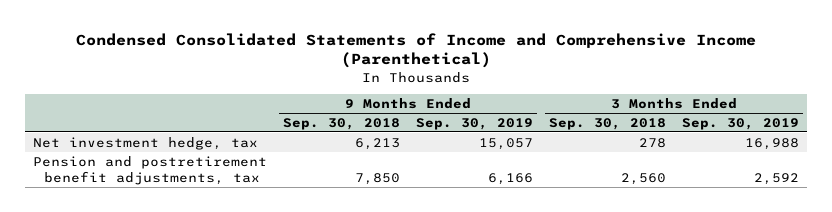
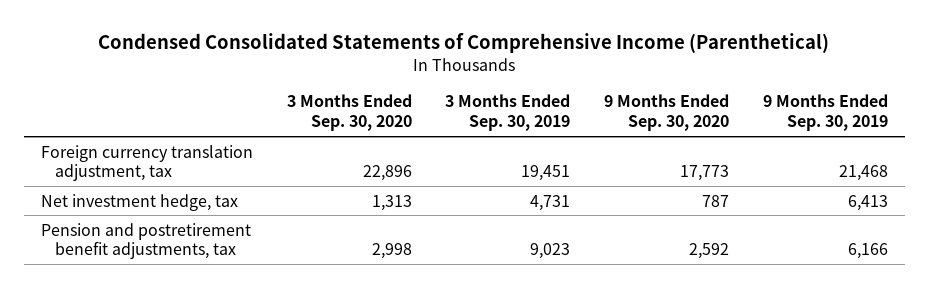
[76,32,757,69] Condensed Consolidated Statements of Income and Comprehensive Income (Parenthetical) -> [98,32,830,53] Condensed Consolidated Statements of Comprehensive Income (Parenthetical)
[283,117,401,130] Sep. 30, 2018 -> none
[549,117,667,130] Sep. 30, 2018 -> none
none -> [286,94,412,132] 3 Months Ended Sep. 30, 2020
none -> [604,94,730,132] 9 Months Ended Sep. 30, 2020
none -> [40,144,253,182] Foreign currency translation adjustment, tax
[479,137,534,150] 15,057 -> [848,194,889,211] 6,413
[745,137,800,150] 16,988 -> [530,194,571,211] 4,731
[754,172,800,185] 2,592 -> [530,243,571,260] 9,023

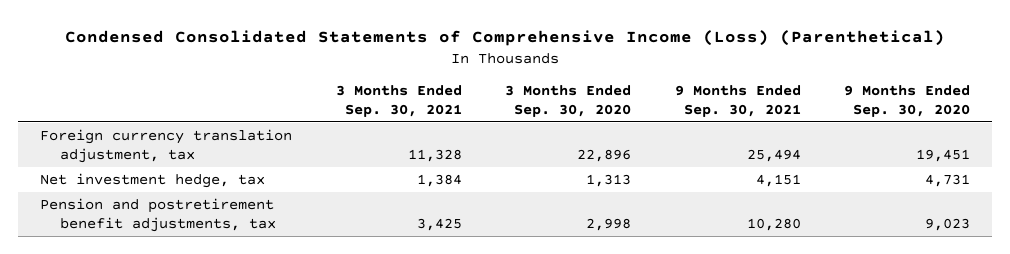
[98,32,830,53] Condensed Consolidated Statements of Comprehensive Income (Parenthetical) -> [65,30,946,47] Condensed Consolidated Statements of Comprehensive Income (Loss) (Parenthetical)
[445,94,571,132] 3 Months Ended Sep. 30, 2019 -> none
[763,94,889,132] 9 Months Ended Sep. 30, 2019 -> none
none -> [335,85,462,117] 3 Months Ended Sep. 30, 2021
none -> [674,85,801,117] 9 Months Ended Sep. 30, 2021
[680,165,730,182] 17,773 -> [916,148,971,162] 19,451
[702,194,730,207] 787 -> [925,174,971,188] 4,731
[689,243,730,260] 2,592 -> [925,217,971,231] 9,023

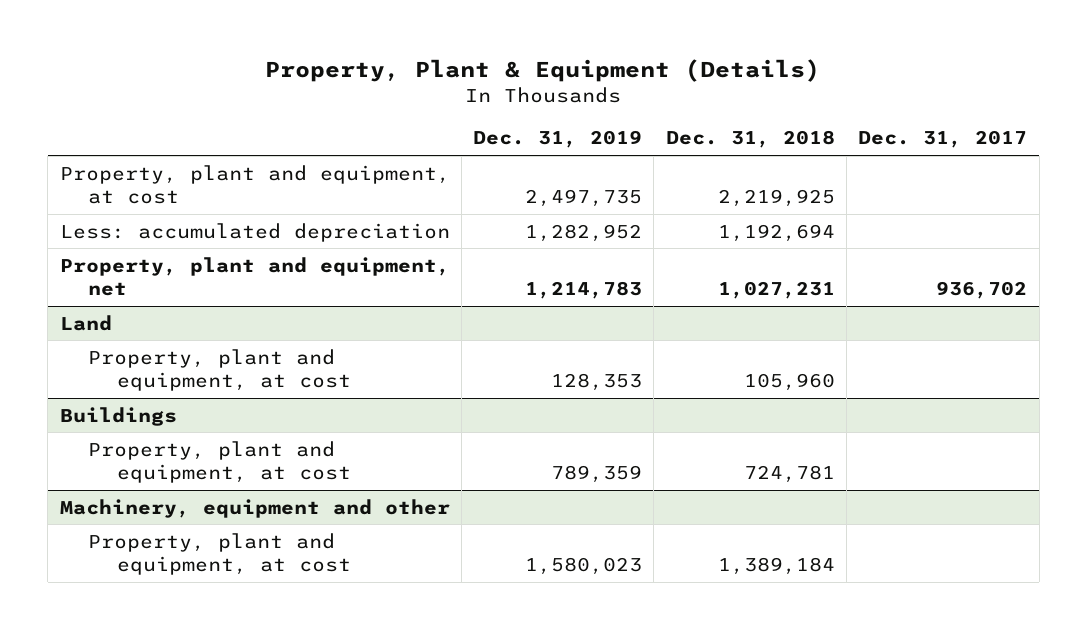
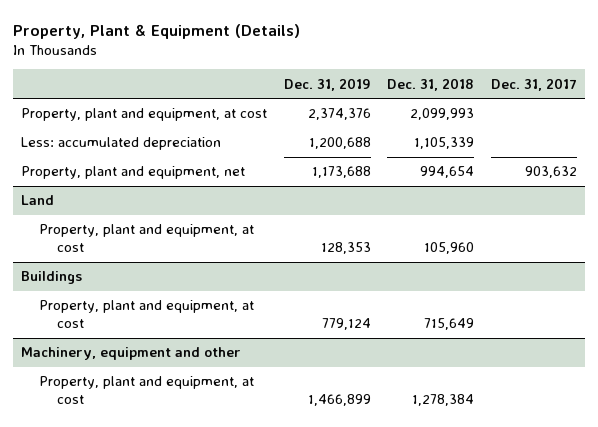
[525,188,643,207] 2,497,735 -> [307,108,371,121] 2,374,376
[717,188,835,207] 2,219,925 -> [410,108,475,121] 2,099,993
[525,223,643,242] 1,282,952 -> [308,137,371,150] 1,200,688
[717,223,835,242] 1,192,694 -> [414,137,475,150] 1,105,339
[525,280,643,299] 1,214,783 -> [311,166,371,179] 1,173,688
[717,280,835,299] 1,027,231 -> [420,166,475,179] 994,654
[936,280,1028,299] 936,702 -> [524,166,577,179] 903,632
[551,464,643,483] 789,359 -> [321,318,371,331] 779,124
[743,464,835,483] 724,781 -> [424,318,475,331] 715,649
[525,556,643,575] 1,580,023 -> [307,394,371,407] 1,466,899
[717,556,835,575] 1,389,184 -> [412,394,475,407] 1,278,384

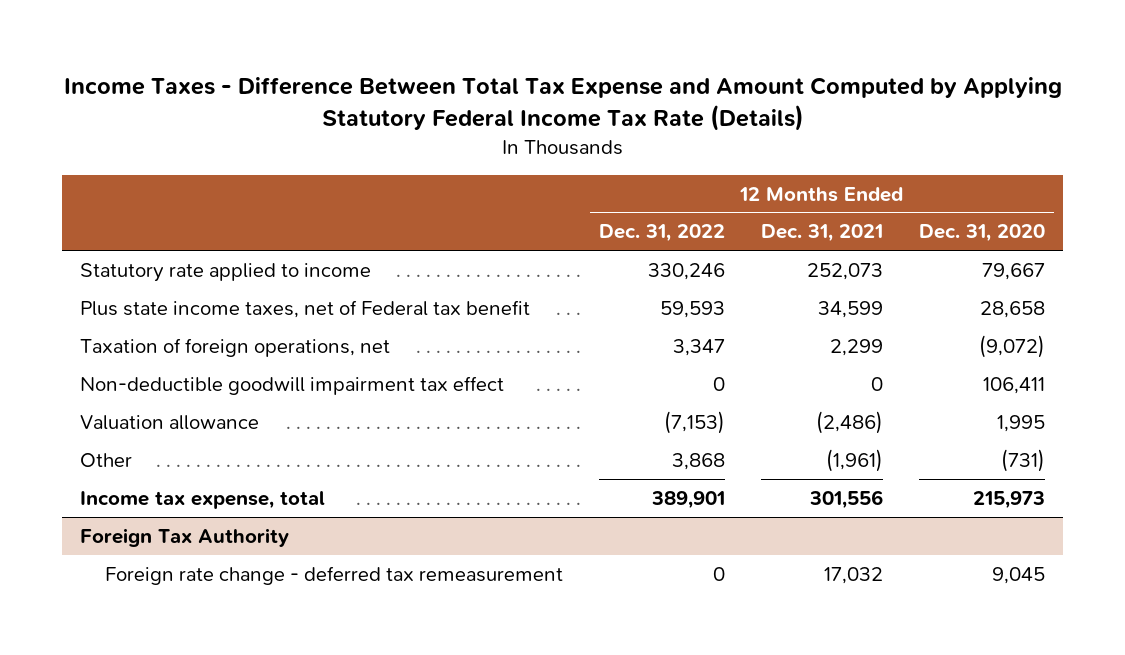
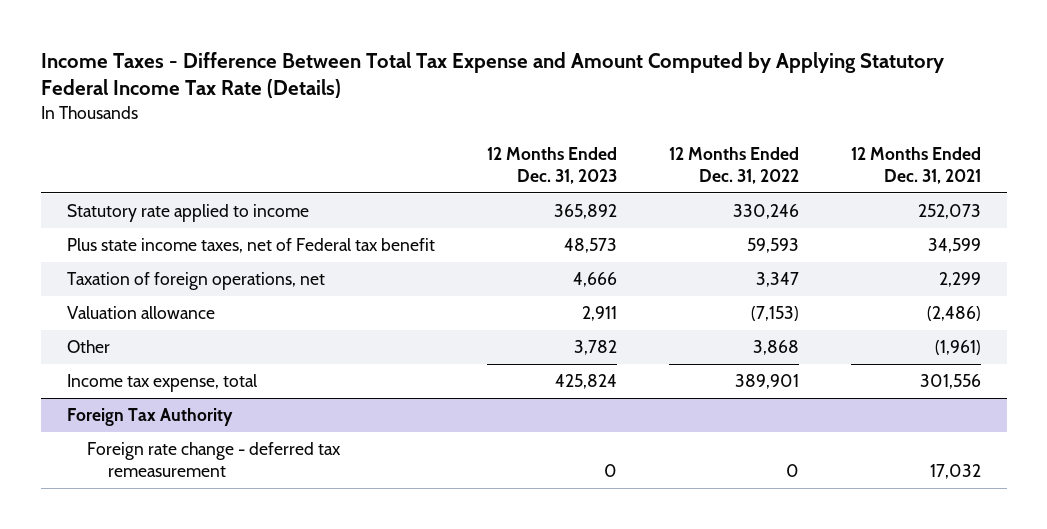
[919,224,1046,243] Dec. 31, 2020 -> none
none -> [486,146,617,184] 12 Months Ended Dec. 31, 2023
[80,375,505,395] Non-deductible goodwill impairment tax effect -> none

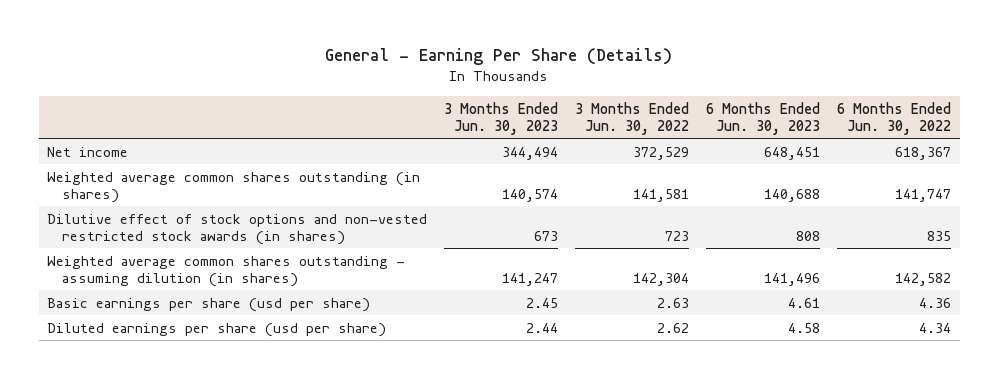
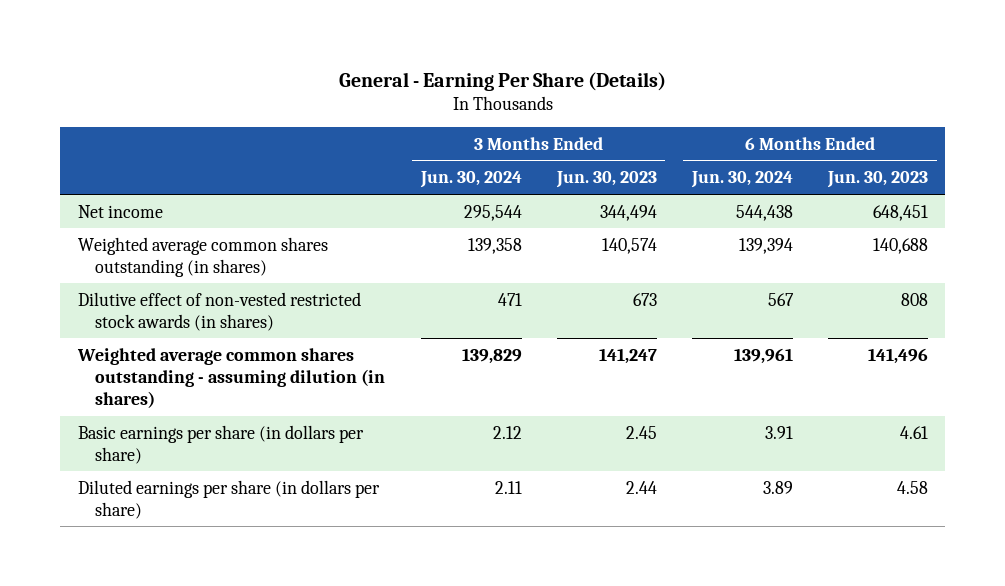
[575,101,690,135] 3 Months Ended Jun. 30, 2022 -> none
[837,101,952,135] 6 Months Ended Jun. 30, 2022 -> none
none -> [419,171,522,189] Jun. 30, 2024
none -> [690,171,793,189] Jun. 30, 2024
[47,213,428,245] Dilutive effect of stock options and non-vested restricted stock awards (in shares) -> [77,291,361,331] Dilutive effect of non-vested restricted stock awards (in shares)
[47,297,371,312] Basic earnings per share (usd per share) -> [77,424,364,464] Basic earnings per share (in dollars per share)
[47,322,387,337] Diluted earnings per share (usd per share) -> [77,479,380,519] Diluted earnings per share (in dollars per share)

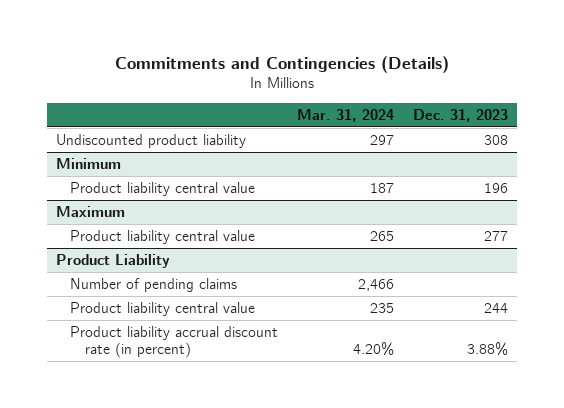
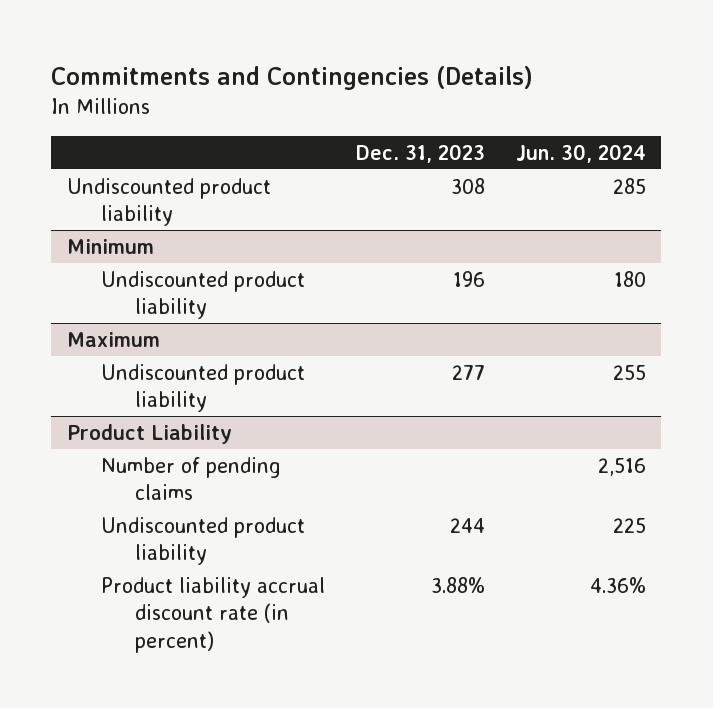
[297,108,395,122] Mar. 31, 2024 -> none
none -> [515,143,646,163] Jun. 30, 2024
[70,181,256,196] Product liability central value -> [101,270,306,320] Undiscounted product liability
[70,229,256,244] Product liability central value -> [101,363,306,413] Undiscounted product liability
[70,301,256,316] Product liability central value -> [101,516,306,566] Undiscounted product liability

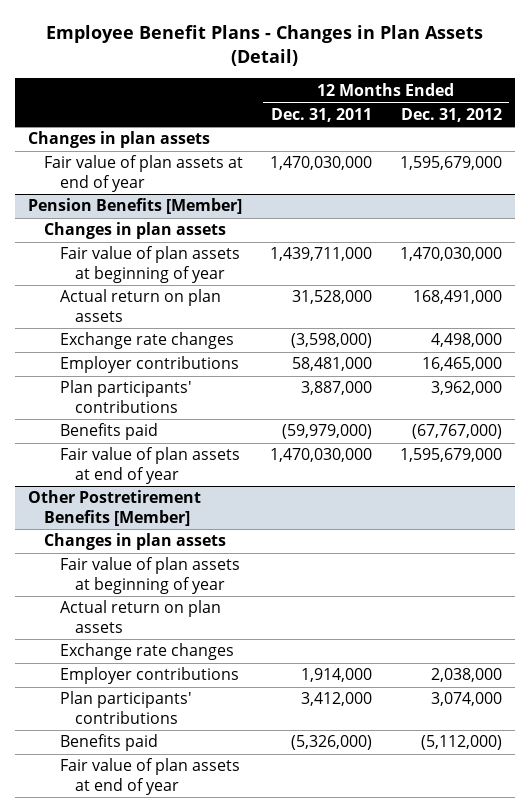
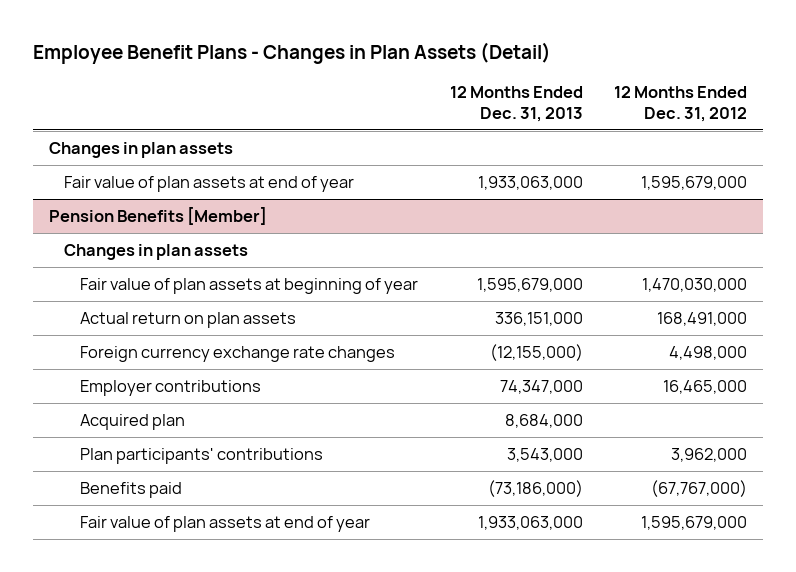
[271,107,373,122] Dec. 31, 2011 -> none
none -> [449,86,583,122] 12 Months Ended Dec. 31, 2013
[59,332,234,350] Exchange rate changes -> [79,345,395,362] Foreign currency exchange rate changes
none -> [79,413,185,430] Acquired plan
[28,490,202,526] Other Postretirement Benefits [Member] -> none
[43,533,226,551] Changes in plan assets -> none
[59,557,240,594] Fair value of plan assets at beginning of year -> none
[59,600,221,633] Actual return on plan assets -> none
[59,643,234,661] Exchange rate changes -> none
[59,667,239,685] Employer contributions -> none
[59,691,192,724] Plan participants' contributions -> none
[59,734,158,752] Benefits paid -> none
[59,758,240,795] Fair value of plan assets at end of year -> none

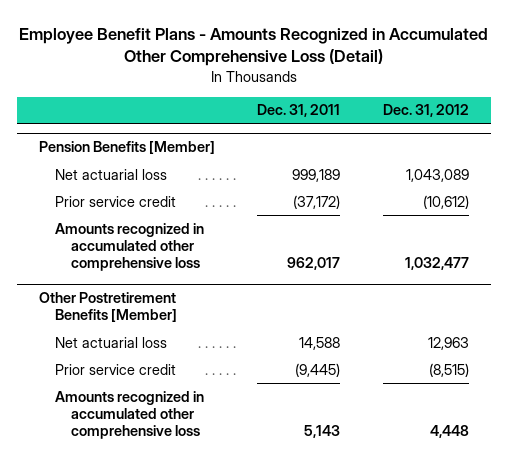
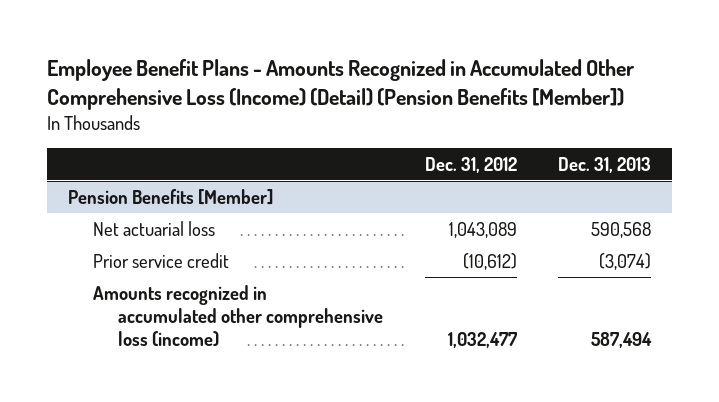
[18,27,488,67] Employee Benefit Plans - Amounts Recognized in Accumulated Other Comprehensive Loss (Detail) -> [47,58,635,110] Employee Benefit Plans - Amounts Recognized in Accumulated Other Comprehensive Loss (Income) (Detail) (Pension Benefits [Member])
[257,104,341,118] Dec. 31, 2011 -> none
none -> [558,156,652,173] Dec. 31, 2013
[38,292,177,323] Other Postretirement Benefits [Member] -> none
[54,336,167,348] Net actuarial loss -> none
[54,363,176,375] Prior service credit -> none
[54,390,204,439] Amounts recognized in accumulated other comprehensive loss -> none
[54,222,204,271] Amounts recognized in accumulated other comprehensive loss -> [93,284,384,348] Amounts recognized in accumulated other comprehensive loss (income)

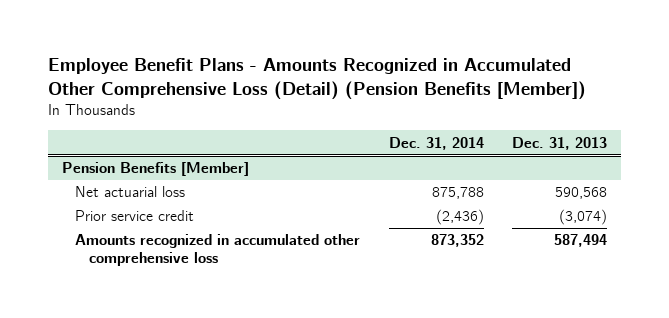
[47,58,635,110] Employee Benefit Plans - Amounts Recognized in Accumulated Other Comprehensive Loss (Income) (Detail) (Pension Benefits [Member]) -> [47,58,586,100] Employee Benefit Plans - Amounts Recognized in Accumulated Other Comprehensive Loss (Detail) (Pension Benefits [Member])
[424,156,517,173] Dec. 31, 2012 -> none
none -> [388,136,484,150] Dec. 31, 2014
[93,284,384,348] Amounts recognized in accumulated other comprehensive loss (income) -> [75,234,361,267] Amounts recognized in accumulated other comprehensive loss

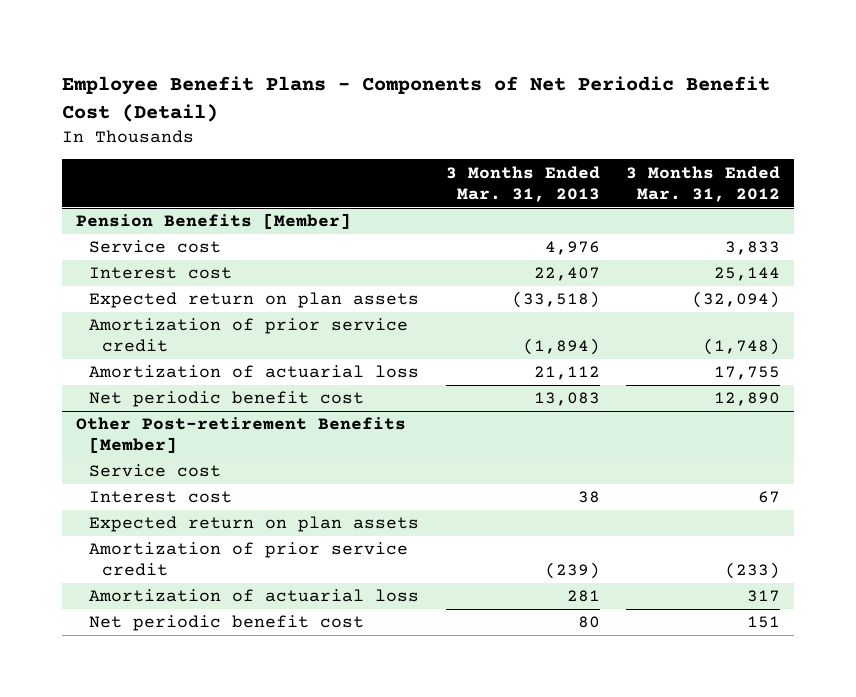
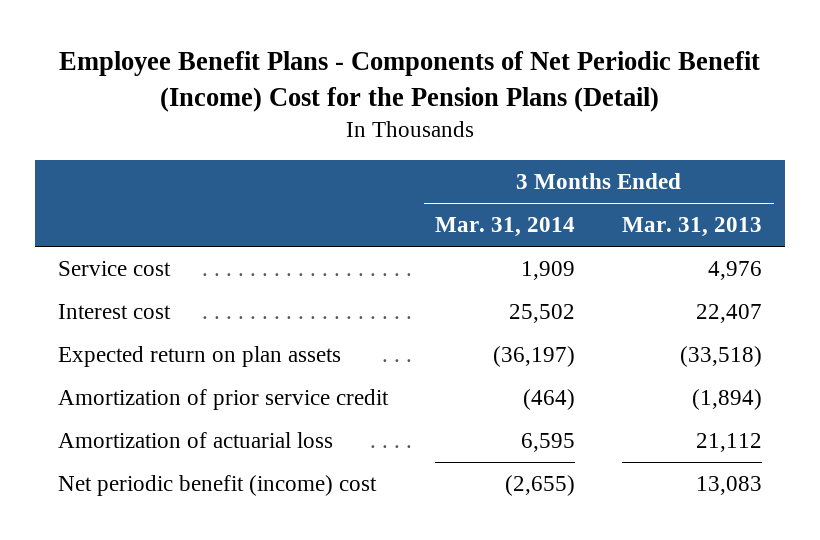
[62,75,771,122] Employee Benefit Plans - Components of Net Periodic Benefit Cost (Detail) -> [59,51,761,112] Employee Benefit Plans - Components of Net Periodic Benefit (Income) Cost for the Pension Plans (Detail)
[626,165,781,202] 3 Months Ended Mar. 31, 2012 -> none
none -> [435,217,576,238] Mar. 31, 2014
[75,213,351,230] Pension Benefits [Member] -> none
[75,417,406,454] Other Post-retirement Benefits [Member] -> none
[88,464,221,478] Service cost -> none
[88,491,232,504] Interest cost -> none
[88,516,419,533] Expected return on plan assets -> none
[88,542,408,577] Amortization of prior service credit -> none
[88,589,419,603] Amortization of actuarial loss -> none
[88,615,364,632] Net periodic benefit cost -> none
[88,391,364,408] Net periodic benefit cost -> [58,475,378,497] Net periodic benefit (income) cost

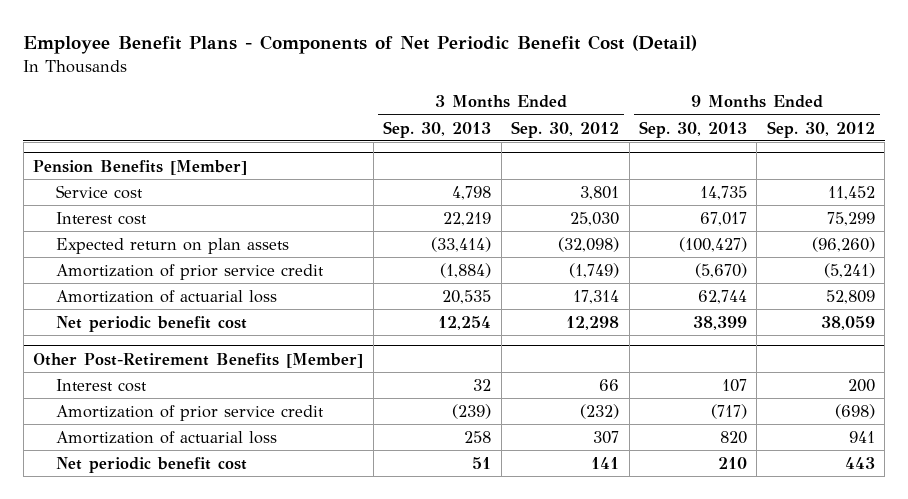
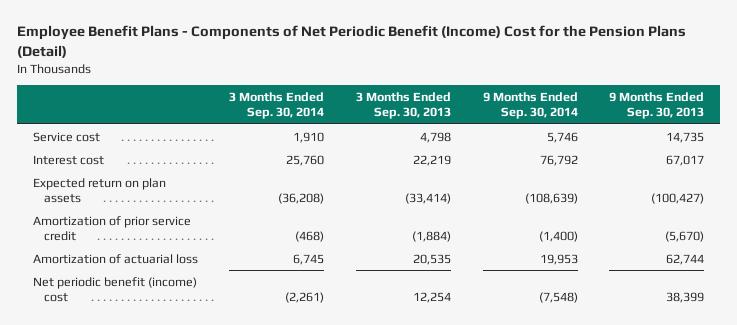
[23,35,698,55] Employee Benefit Plans - Components of Net Periodic Benefit Cost (Detail) -> [16,25,686,58] Employee Benefit Plans - Components of Net Periodic Benefit (Income) Cost for the Pension Plans (Detail)
[511,120,620,138] Sep. 30, 2012 -> none
[766,120,875,138] Sep. 30, 2012 -> none
none -> [229,91,325,120] 3 Months Ended Sep. 30, 2014
none -> [482,91,578,120] 9 Months Ended Sep. 30, 2014
[33,159,248,175] Pension Benefits [Member] -> none
[33,352,364,368] Other Post-Retirement Benefits [Member] -> none
[56,378,148,392] Interest cost -> none
[56,404,325,421] Amortization of prior service credit -> none
[56,430,278,444] Amortization of actuarial loss -> none
[56,456,248,473] Net periodic benefit cost -> none
[56,315,248,332] Net periodic benefit cost -> [32,276,197,302] Net periodic benefit (income) cost

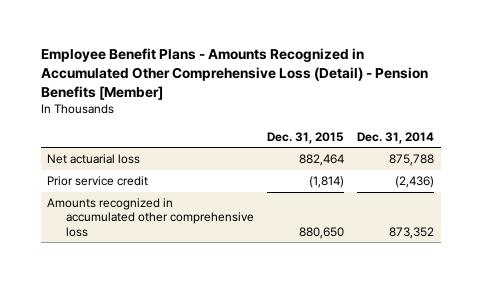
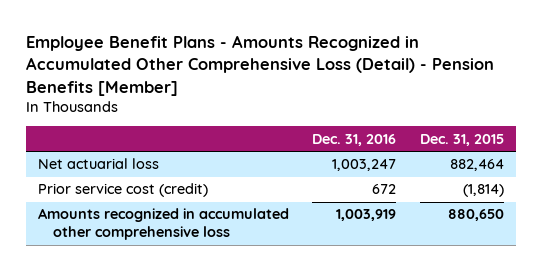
[357,131,435,144] Dec. 31, 2014 -> none
none -> [312,133,397,146] Dec. 31, 2016
[47,176,149,187] Prior service credit -> [37,183,208,198] Prior service cost (credit)

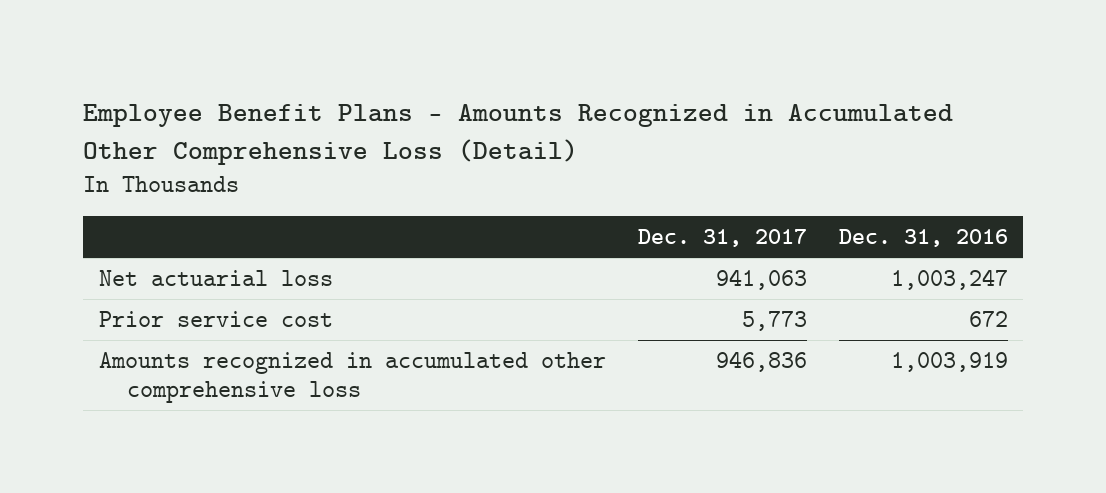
[25,35,494,96] Employee Benefit Plans - Amounts Recognized in Accumulated Other Comprehensive Loss (Detail) - Pension Benefits [Member] -> [83,103,954,165] Employee Benefit Plans - Amounts Recognized in Accumulated Other Comprehensive Loss (Detail)
[419,133,504,146] Dec. 31, 2015 -> none
none -> [637,228,807,247] Dec. 31, 2017
[37,183,208,198] Prior service cost (credit) -> [98,311,333,328] Prior service cost

